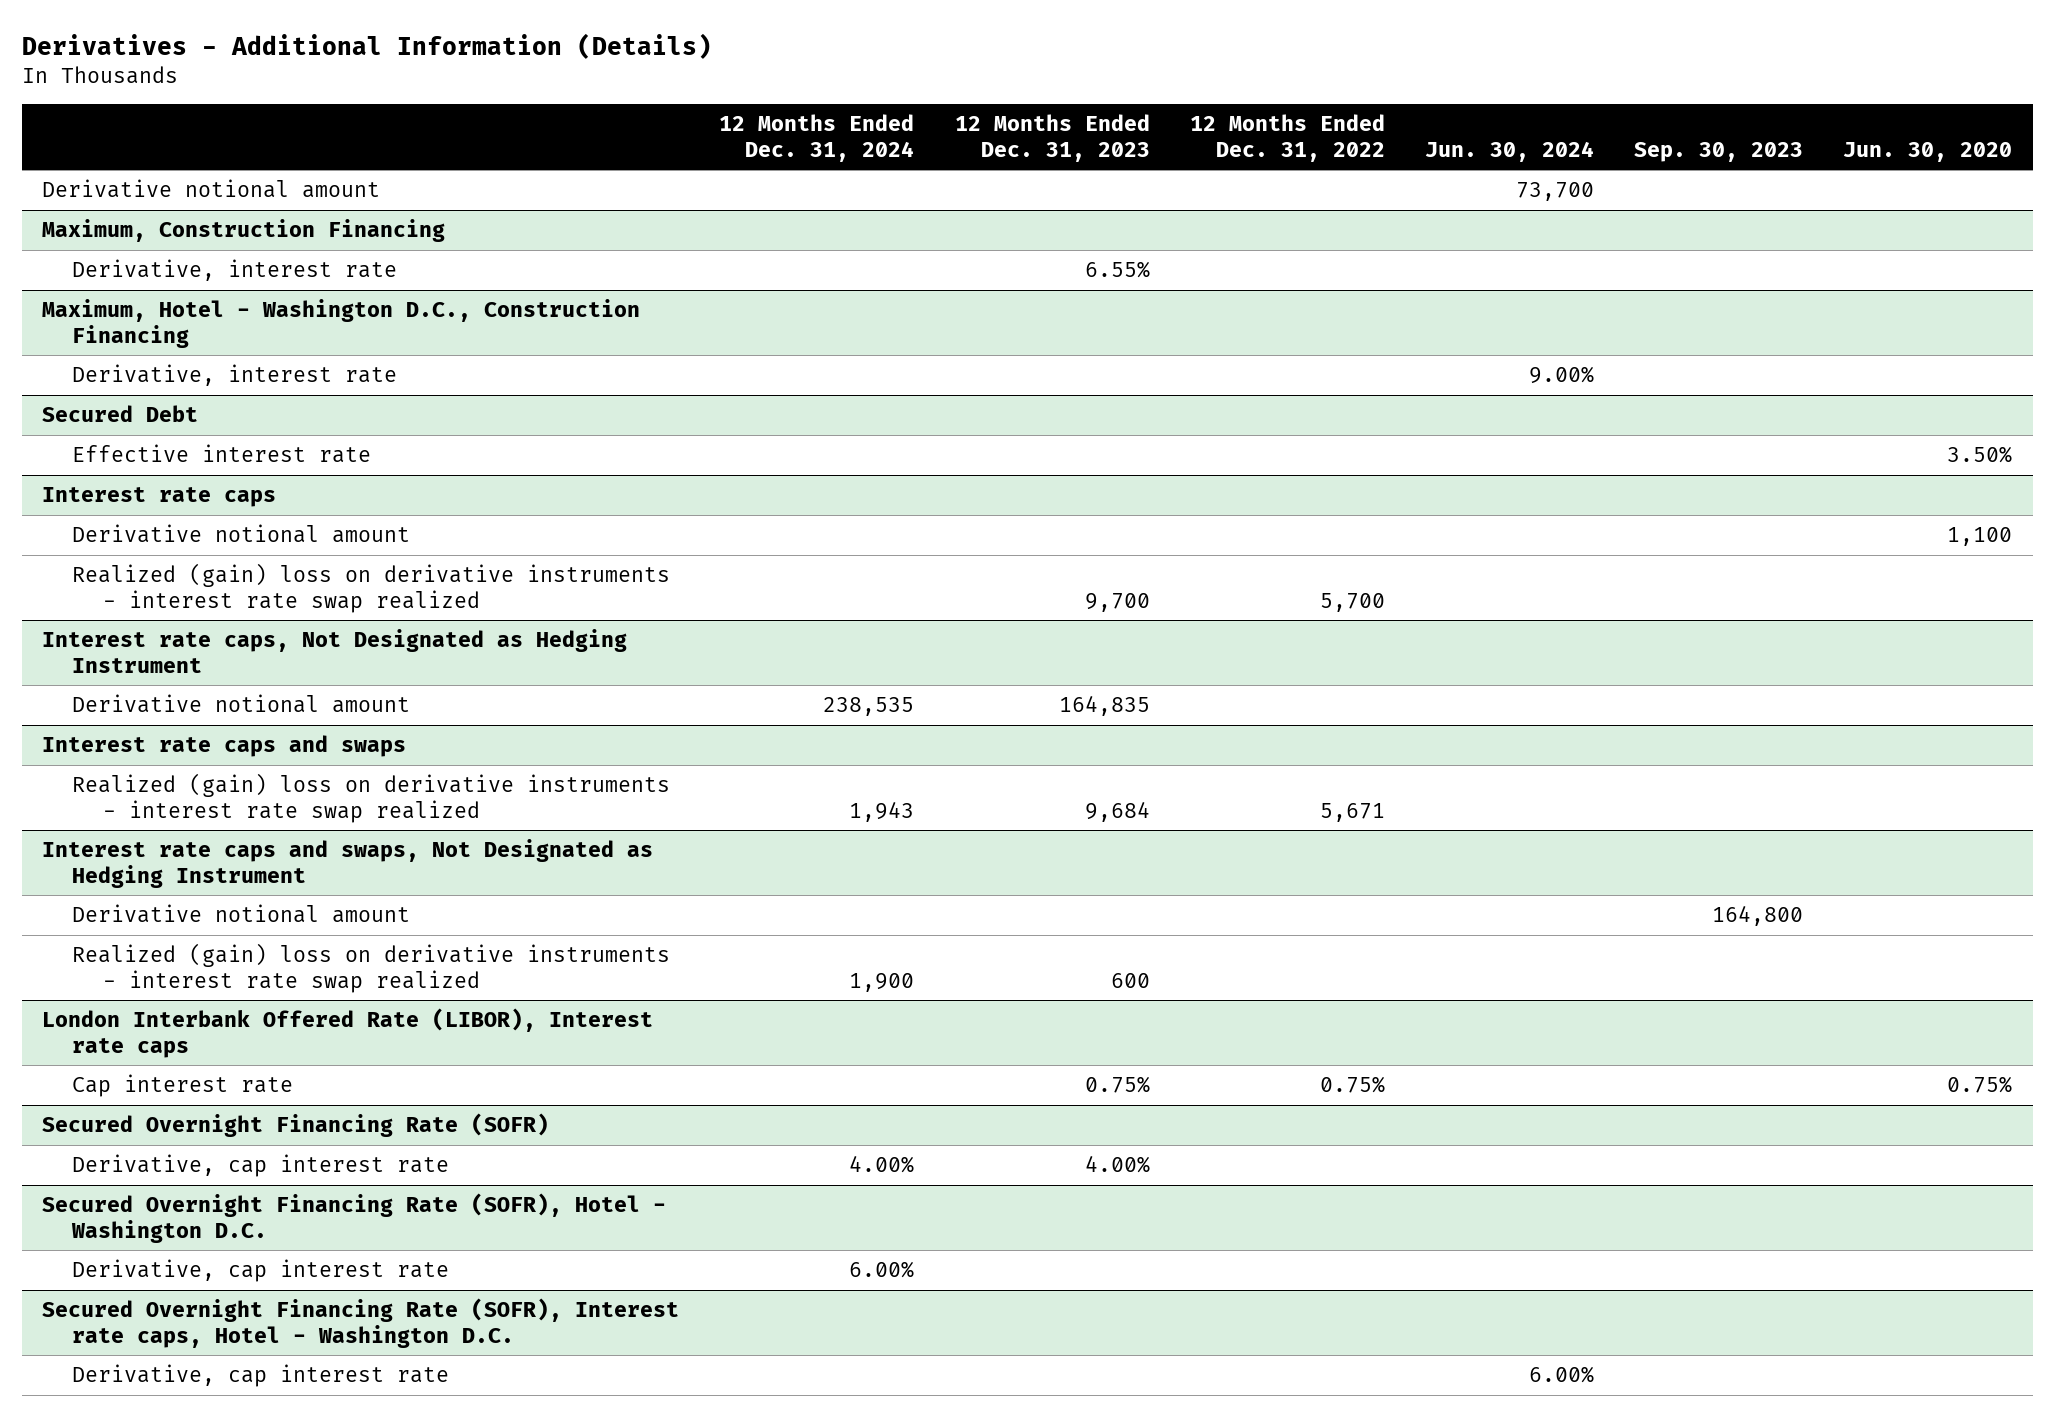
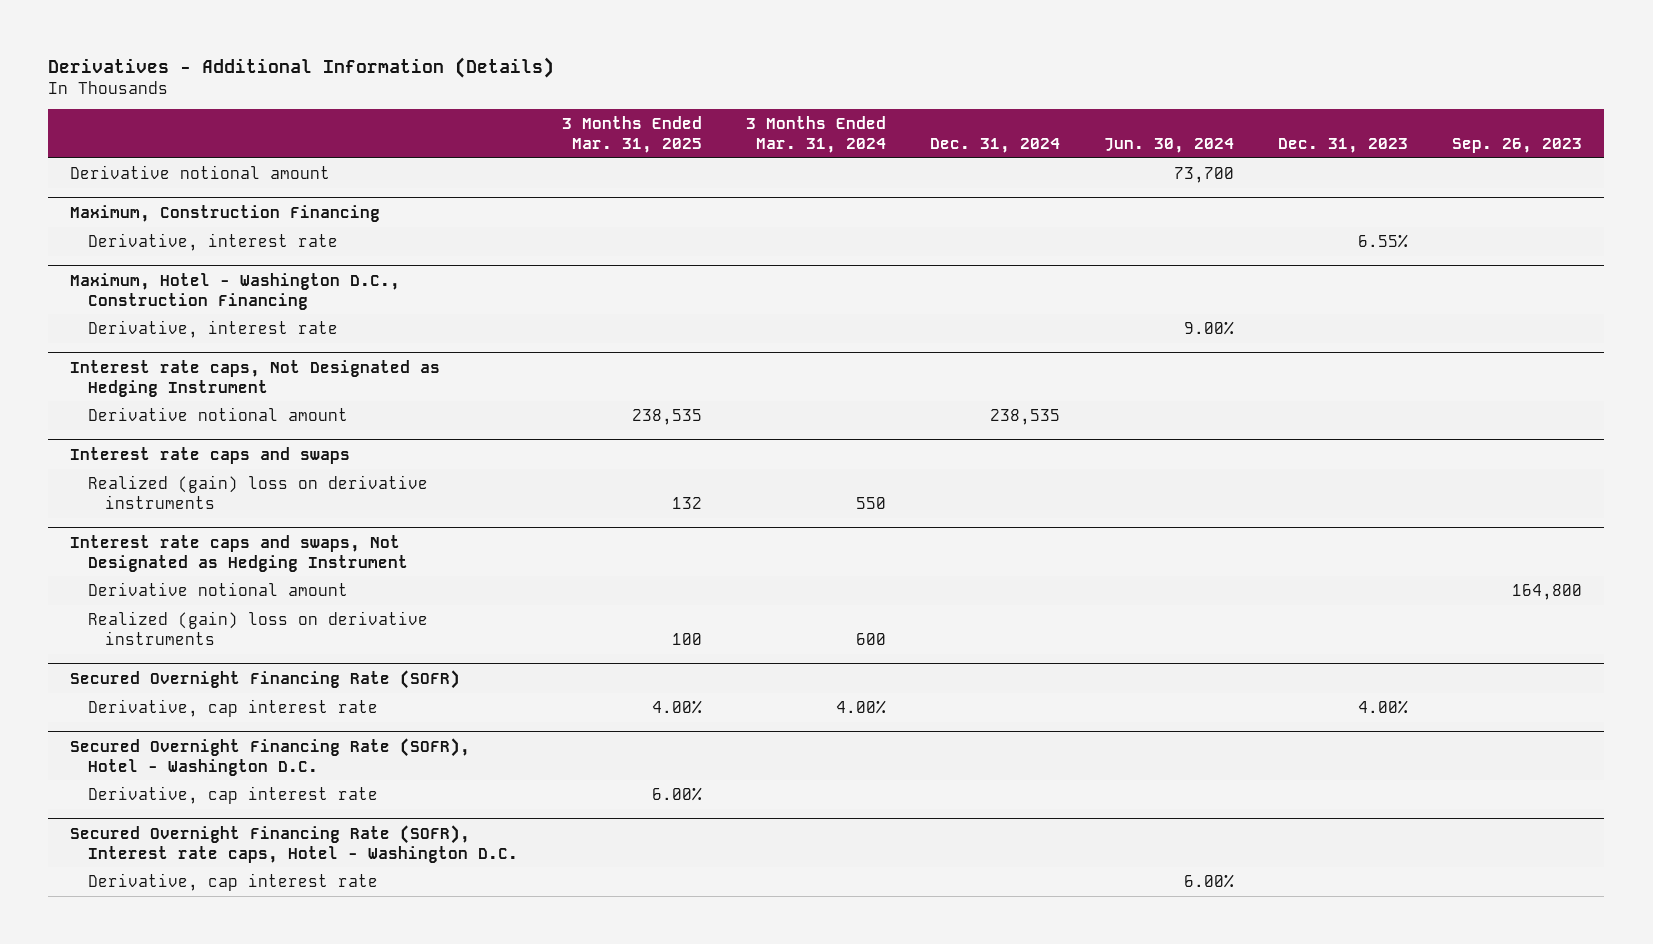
[719,114,915,162] 12 Months Ended Dec. 31, 2024 -> none
[954,114,1150,162] 12 Months Ended Dec. 31, 2023 -> none
[1189,114,1385,162] 12 Months Ended Dec. 31, 2022 -> none
[1634,141,1804,162] Sep. 30, 2023 -> none
[1843,141,2013,162] Jun. 30, 2020 -> none
none -> [561,116,702,153] 3 Months Ended Mar. 31, 2025
none -> [745,116,886,153] 3 Months Ended Mar. 31, 2024
none -> [930,137,1061,153] Dec. 31, 2024
none -> [1278,137,1409,153] Dec. 31, 2023
none -> [1452,137,1583,153] Sep. 26, 2023
[42,405,199,423] Secured Debt -> none
[72,444,372,464] Effective interest rate -> none
[42,487,277,508] Interest rate caps -> none
[72,524,411,544] Derivative notional amount -> none
[72,563,671,613] Realized (gain) loss on derivative instruments - interest rate swap realized -> none
[72,773,671,823] Realized (gain) loss on derivative instruments - interest rate swap realized -> [87,474,428,509] Realized (gain) loss on derivative instruments
[42,1008,654,1058] London Interbank Offered Rate (LIBOR), Interest rate caps -> none
[72,1074,294,1098] Cap interest rate -> none
[72,943,671,993] Realized (gain) loss on derivative instruments - interest rate swap realized -> [87,610,428,645] Realized (gain) loss on derivative instruments

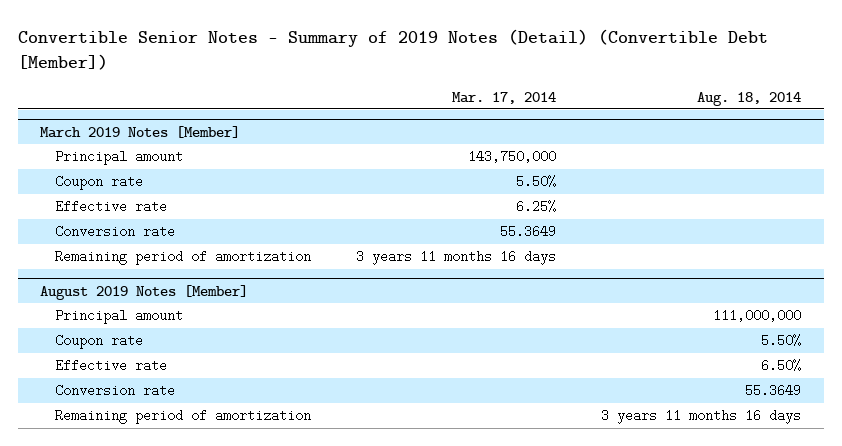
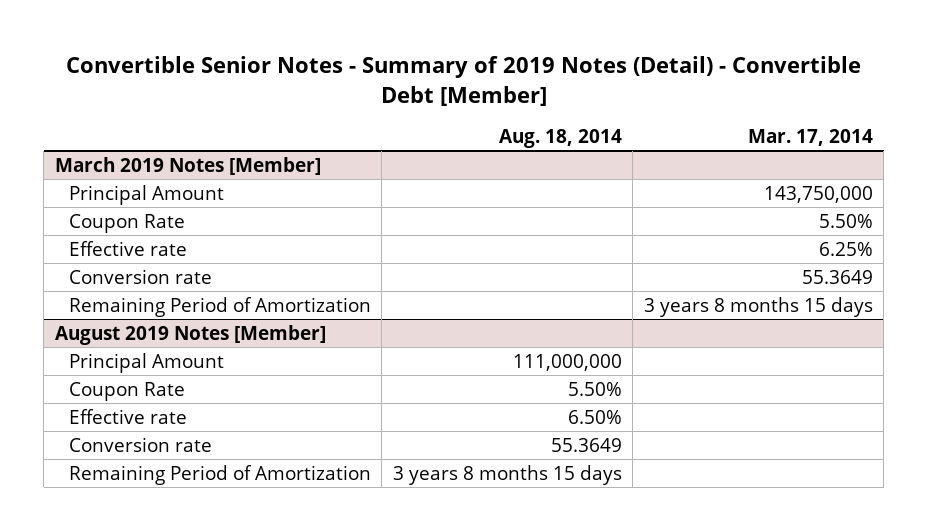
[17,28,768,71] Convertible Senior Notes - Summary of 2019 Notes (Detail) (Convertible Debt [Member]) -> [65,56,861,107] Convertible Senior Notes - Summary of 2019 Notes (Detail) - Convertible Debt [Member]
[54,150,183,166] Principal amount -> [68,184,224,205] Principal Amount
[54,175,143,191] Coupon rate -> [68,213,185,233] Coupon Rate
[54,250,311,266] Remaining period of amortization -> [68,296,371,317] Remaining Period of Amortization
[355,250,556,266] 3 years 11 months 16 days -> [643,296,873,317] 3 years 8 months 15 days
[54,309,183,325] Principal amount -> [68,352,224,373] Principal Amount
[54,334,143,350] Coupon rate -> [68,381,185,401] Coupon Rate
[54,409,311,425] Remaining period of amortization -> [68,464,371,485] Remaining Period of Amortization
[601,409,802,425] 3 years 11 months 16 days -> [392,464,622,485] 3 years 8 months 15 days

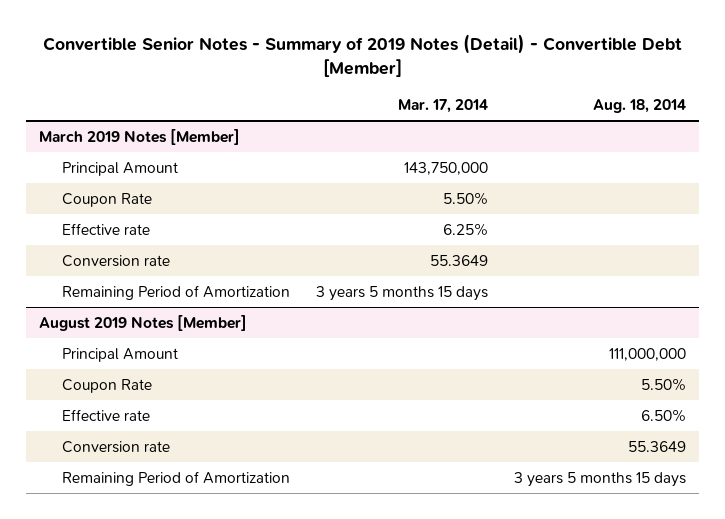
[643,296,873,317] 3 years 8 months 15 days -> [316,285,489,301] 3 years 5 months 15 days
[392,464,622,485] 3 years 8 months 15 days -> [514,471,687,487] 3 years 5 months 15 days

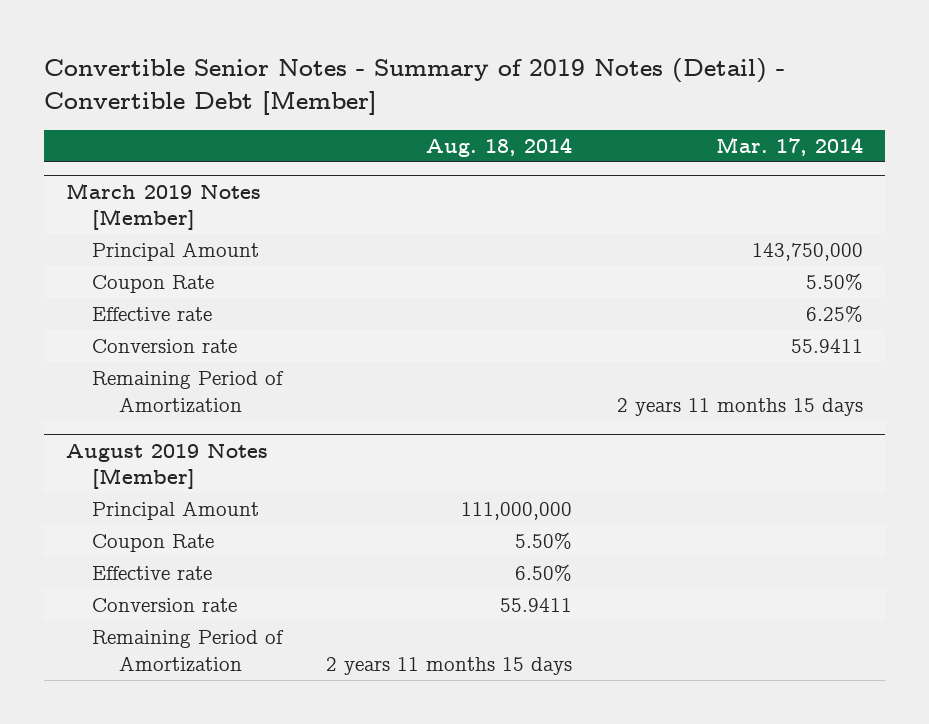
[430,254,489,266] 55.3649 -> [790,339,863,354] 55.9411
[316,285,489,301] 3 years 5 months 15 days -> [616,397,863,416] 2 years 11 months 15 days
[628,440,687,452] 55.3649 -> [500,598,573,613] 55.9411
[514,471,687,487] 3 years 5 months 15 days -> [326,656,573,675] 2 years 11 months 15 days

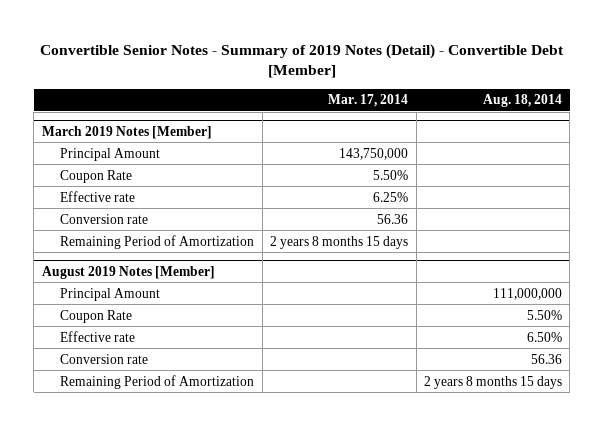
[790,339,863,354] 55.9411 -> [377,213,409,224] 56.36
[616,397,863,416] 2 years 11 months 15 days -> [270,235,409,249] 2 years 8 months 15 days
[500,598,573,613] 55.9411 -> [531,353,563,364] 56.36
[326,656,573,675] 2 years 11 months 15 days -> [424,375,563,389] 2 years 8 months 15 days

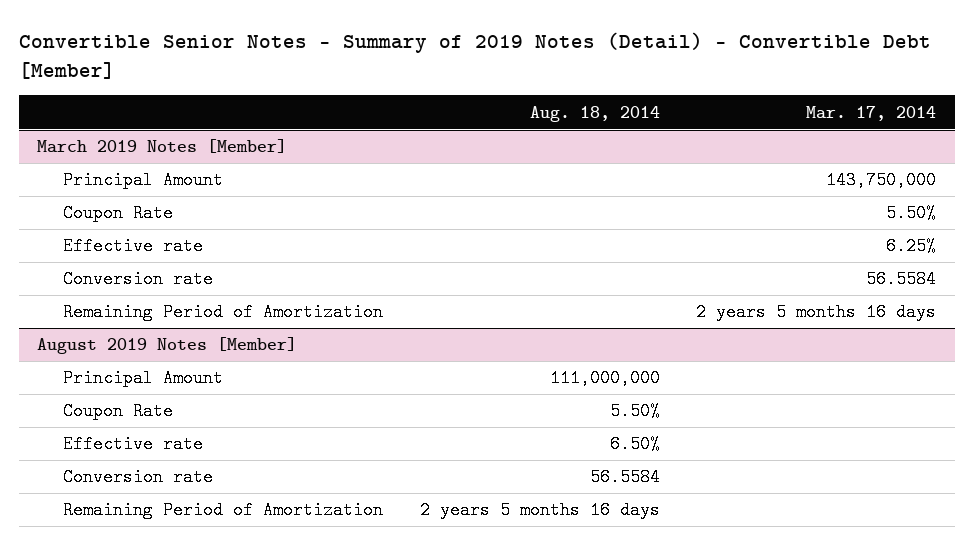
[377,213,409,224] 56.36 -> [866,270,937,289] 56.5584
[270,235,409,249] 2 years 8 months 15 days -> [696,303,937,322] 2 years 5 months 16 days
[531,353,563,364] 56.36 -> [589,468,660,487] 56.5584
[424,375,563,389] 2 years 8 months 15 days -> [419,501,660,520] 2 years 5 months 16 days

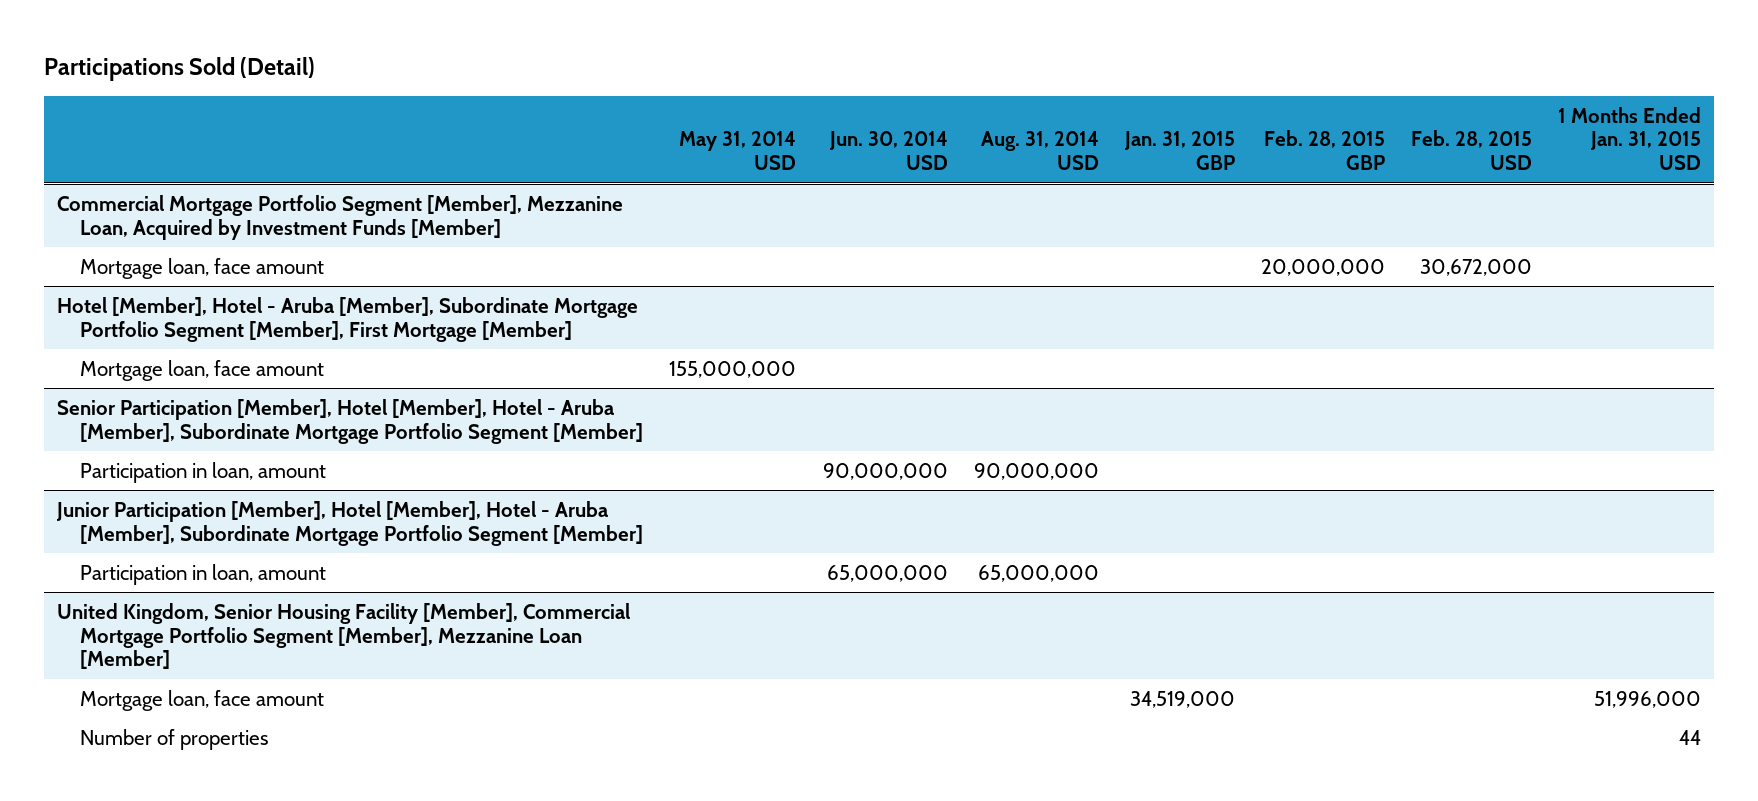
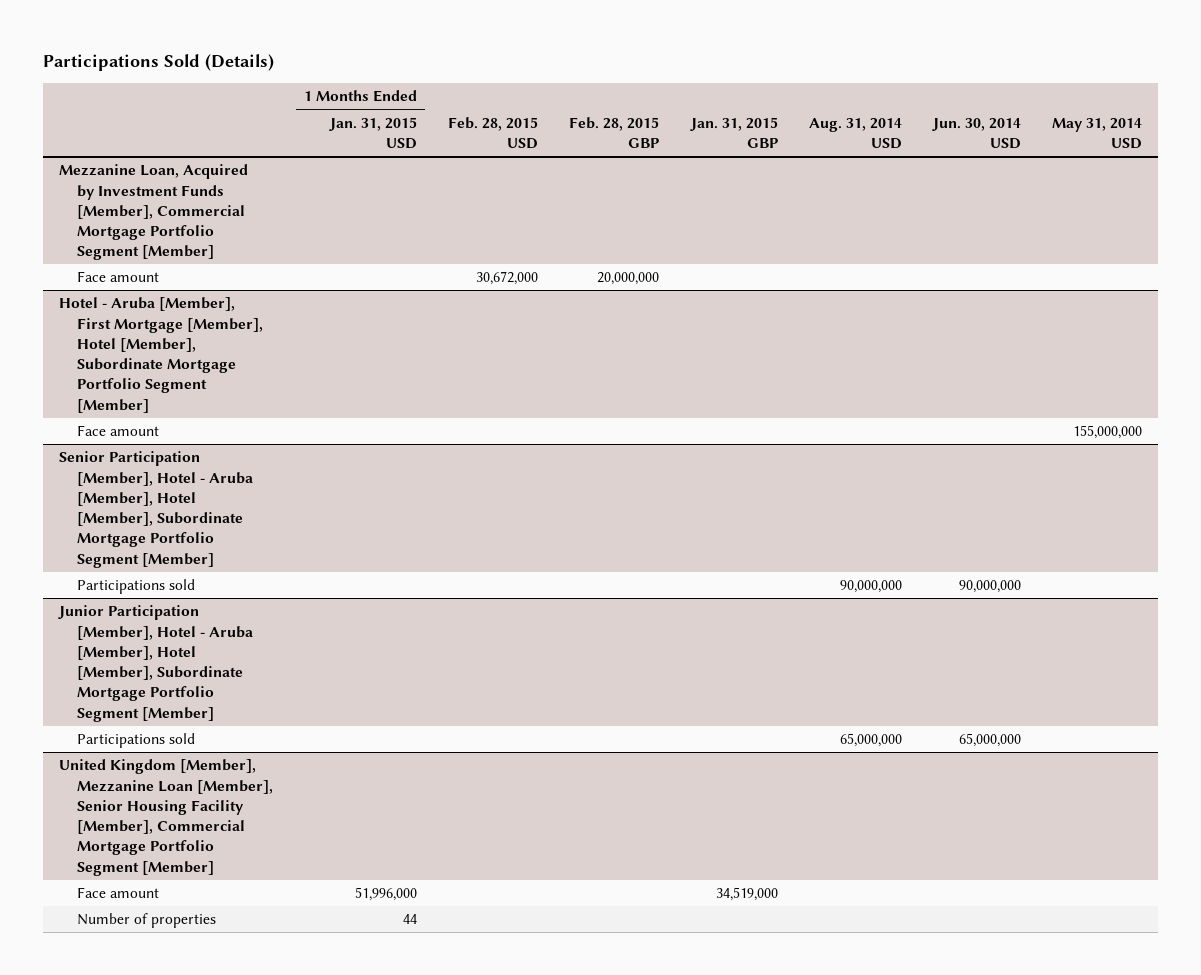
[43,57,315,82] Participations Sold (Detail) -> [43,54,275,72] Participations Sold (Details)
[56,194,623,240] Commercial Mortgage Portfolio Segment [Member], Mezzanine Loan, Acquired by Investment Funds [Member] -> [58,164,248,261] Mezzanine Loan, Acquired by Investment Funds [Member], Commercial Mortgage Portfolio Segment [Member]
[80,257,325,279] Mortgage loan, face amount -> [76,271,159,283] Face amount
[56,296,638,342] Hotel [Member], Hotel - Aruba [Member], Subordinate Mortgage Portfolio Segment [Member], First Mortgage [Member] -> [58,297,263,413] Hotel - Aruba [Member], First Mortgage [Member], Hotel [Member], Subordinate Mortgage Portfolio Segment [Member]
[80,359,325,381] Mortgage loan, face amount -> [76,425,159,437] Face amount
[56,398,644,444] Senior Participation [Member], Hotel [Member], Hotel - Aruba [Member], Subordinate Mortgage Portfolio Segment [Member] -> [58,451,253,568] Senior Participation [Member], Hotel - Aruba [Member], Hotel [Member], Subordinate Mortgage Portfolio Segment [Member]
[80,461,327,483] Participation in loan, amount -> [76,579,195,595] Participations sold
[55,500,644,546] Junior Participation [Member], Hotel [Member], Hotel - Aruba [Member], Subordinate Mortgage Portfolio Segment [Member] -> [57,605,253,722] Junior Participation [Member], Hotel - Aruba [Member], Hotel [Member], Subordinate Mortgage Portfolio Segment [Member]
[80,563,327,585] Participation in loan, amount -> [76,733,195,749] Participations sold
[56,602,630,670] United Kingdom, Senior Housing Facility [Member], Commercial Mortgage Portfolio Segment [Member], Mezzanine Loan [Member] -> [58,759,273,876] United Kingdom [Member], Mezzanine Loan [Member], Senior Housing Facility [Member], Commercial Mortgage Portfolio Segment [Member]
[80,689,325,711] Mortgage loan, face amount -> [76,887,159,899] Face amount

